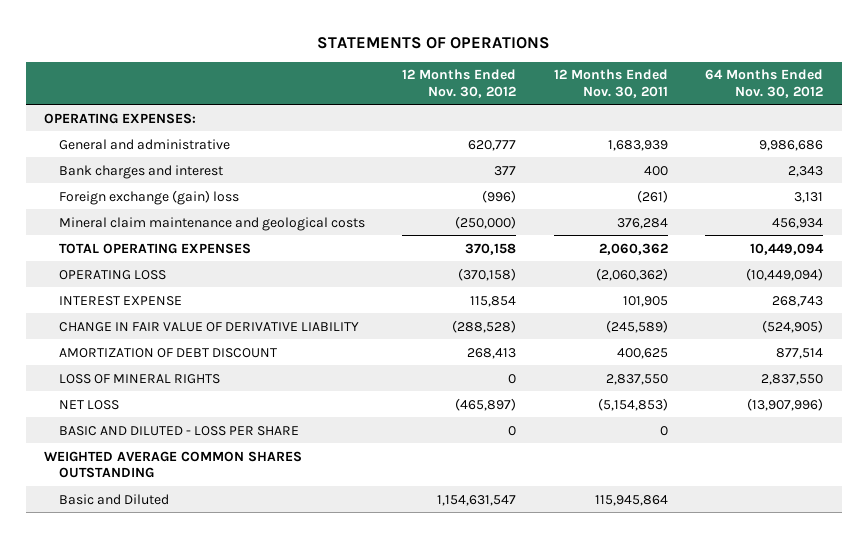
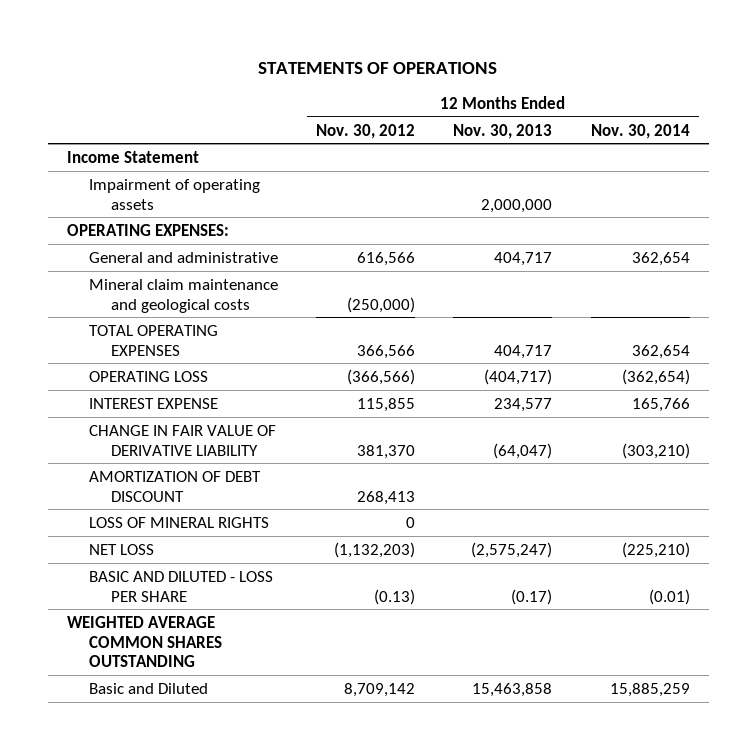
[553,69,668,98] 12 Months Ended Nov. 30, 2011 -> none
[705,69,824,98] 64 Months Ended Nov. 30, 2012 -> none
none -> [453,123,553,139] Nov. 30, 2013
none -> [590,123,690,139] Nov. 30, 2014
none -> [66,150,199,163] Income Statement
none -> [88,178,260,210] Impairment of operating assets
[59,164,224,179] Bank charges and interest -> none
[59,189,240,205] Foreign exchange (gain) loss -> none
[468,139,517,151] 620,777 -> [357,251,416,266] 616,566
[465,242,517,255] 370,158 -> [357,344,416,359] 366,566
[458,267,517,281] (370,158) -> [347,368,416,385] (366,566)
[470,295,517,307] 115,854 -> [357,397,416,412] 115,855
[452,319,517,333] (288,528) -> [357,444,416,459] 381,370
[455,397,517,411] (465,897) -> [334,541,416,558] (1,132,203)
[508,425,517,436] 0 -> [374,588,416,605] (0.13)
[437,494,517,506] 1,154,631,547 -> [344,682,416,697] 8,709,142

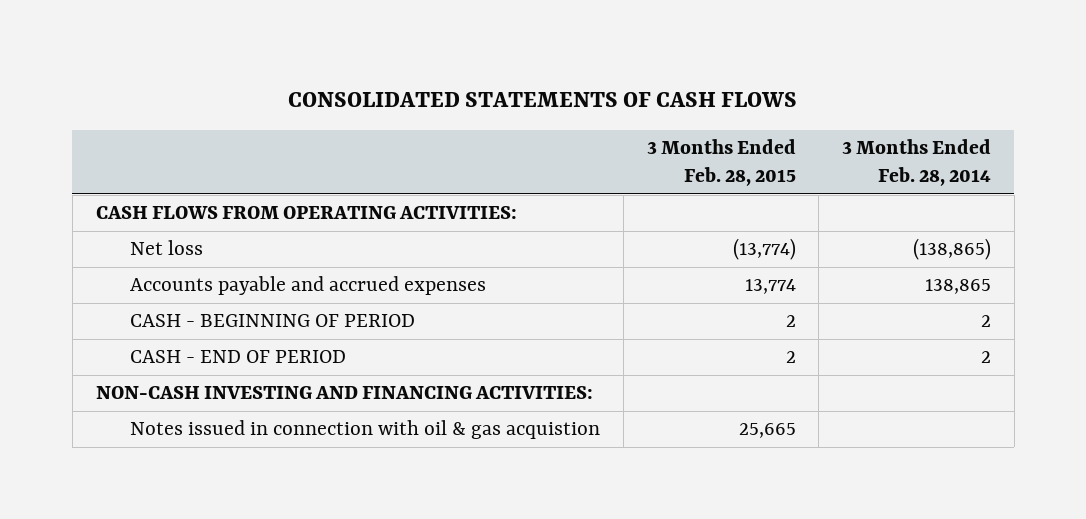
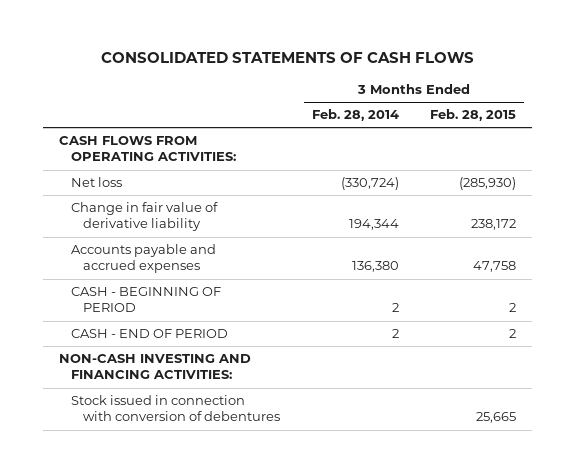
[732,238,796,261] (13,774) -> [459,177,517,191] (285,930)
[912,238,991,261] (138,865) -> [340,177,399,191] (330,724)
none -> [71,202,219,232] Change in fair value of derivative liability
[744,279,796,295] 13,774 -> [473,261,517,273] 47,758
[924,279,991,295] 138,865 -> [351,261,399,273] 136,380
[130,420,601,440] Notes issued in connection with oil & gas acquistion -> [71,395,281,422] Stock issued in connection with conversion of debentures

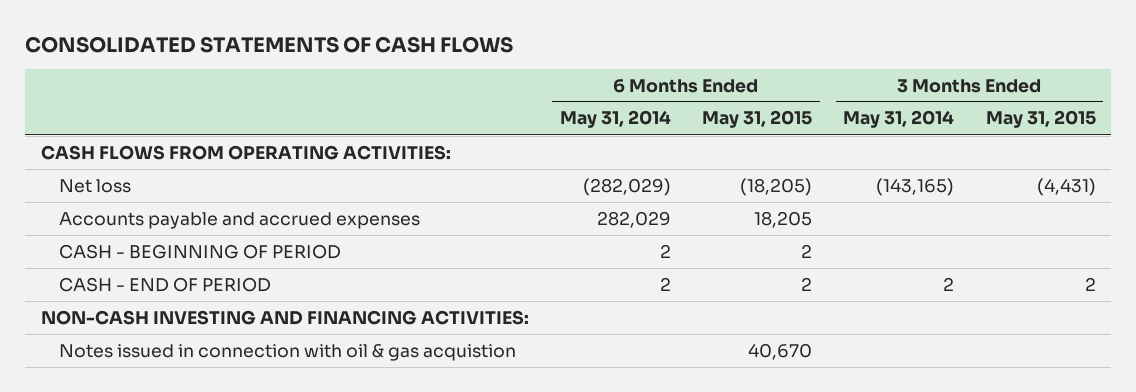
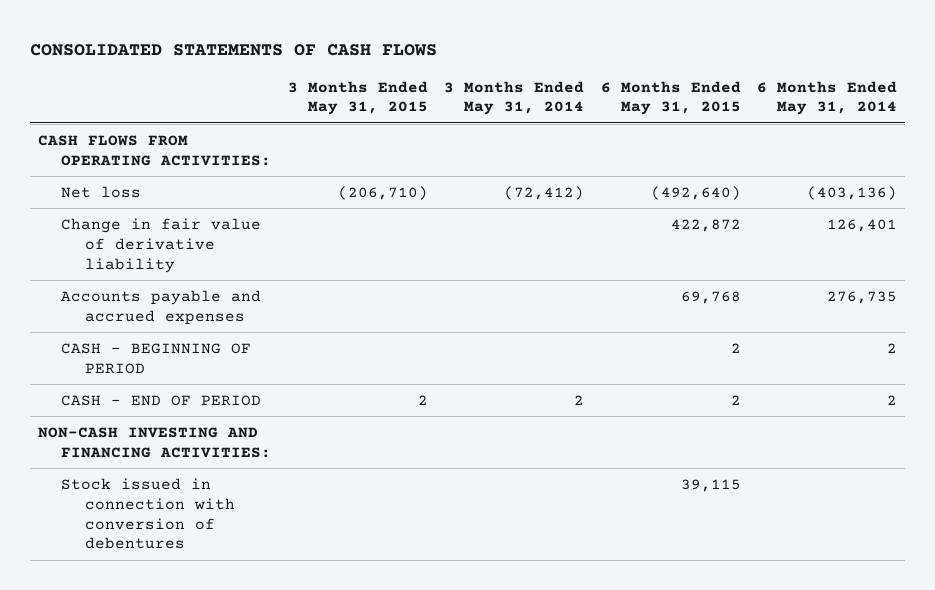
[582,177,671,196] (282,029) -> [807,185,898,200] (403,136)
[740,177,813,196] (18,205) -> [650,185,741,200] (492,640)
[876,177,955,196] (143,165) -> [504,185,585,200] (72,412)
[1036,177,1096,196] (4,431) -> [337,185,428,200] (206,710)
none -> [61,217,262,273] Change in fair value of derivative liability
[596,210,671,228] 282,029 -> [827,290,898,304] 276,735
[754,210,813,228] 18,205 -> [680,290,741,304] 69,768
[58,343,516,361] Notes issued in connection with oil & gas acquistion -> none
none -> [61,477,235,550] Stock issued in connection with conversion of debentures

